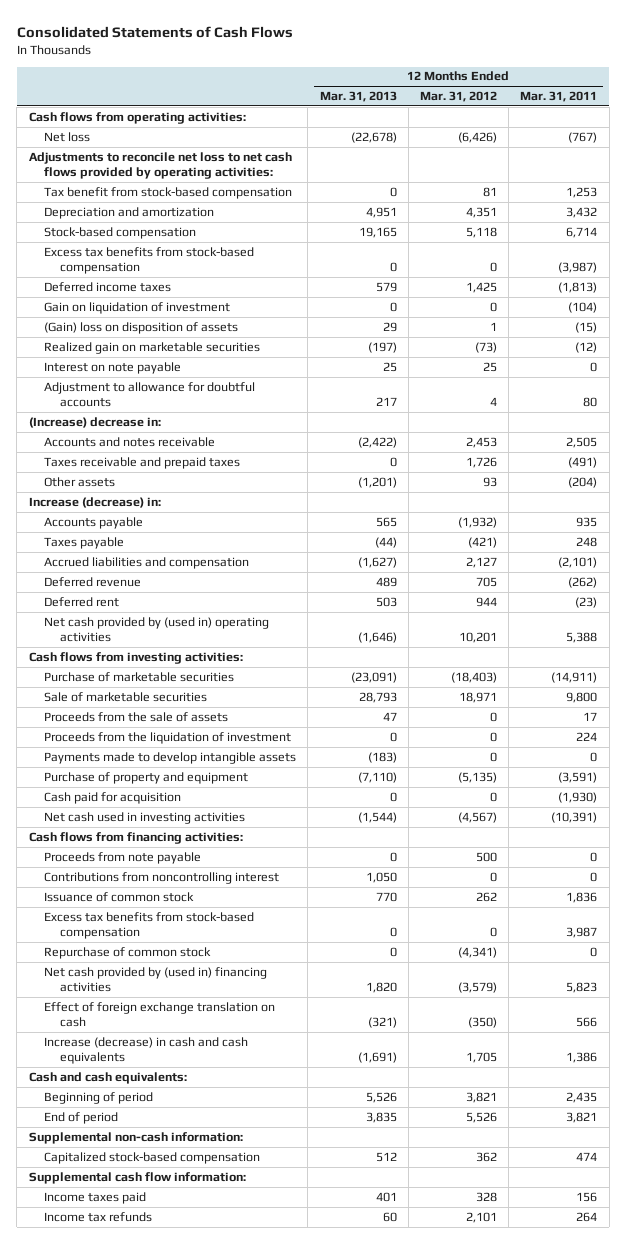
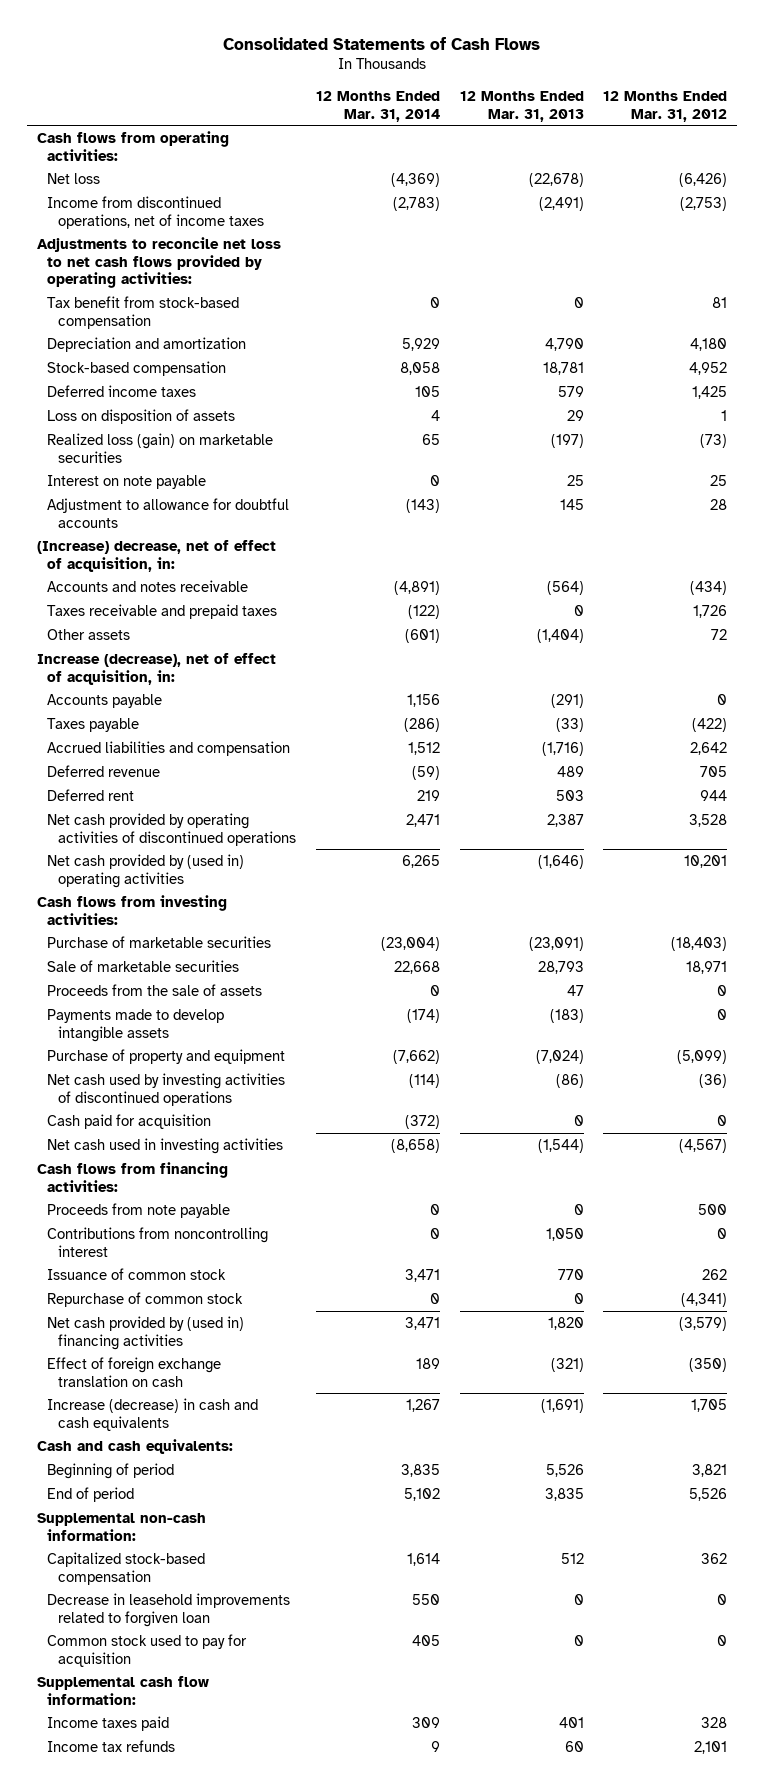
[520,90,598,102] Mar. 31, 2011 -> none
none -> [315,90,440,122] 12 Months Ended Mar. 31, 2014
none -> [47,195,265,229] Income from discontinued operations, net of income taxes
[44,246,255,274] Excess tax benefits from stock-based compensation -> none
[365,206,397,218] 4,951 -> [544,337,584,351] 4,790
[465,206,497,218] 4,351 -> [690,337,728,351] 4,180
[358,226,397,238] 19,165 -> [542,361,584,375] 18,781
[465,226,497,238] 5,118 -> [689,361,728,375] 4,952
[44,301,231,314] Gain on liquidation of investment -> none
[44,321,239,334] (Gain) loss on disposition of assets -> [47,408,236,424] Loss on disposition of assets
[44,341,261,354] Realized gain on marketable securities -> [47,432,274,463] Realized loss (gain) on marketable securities
[375,396,397,406] 217 -> [559,498,584,510] 145
[489,396,497,406] 4 -> [710,498,728,510] 28
[28,416,161,428] (Increase) decrease in: -> [36,539,276,572] (Increase) decrease, net of effect of acquisition, in:
[357,436,397,448] (2,422) -> [546,580,584,595] (564)
[465,436,497,448] 2,453 -> [690,580,728,595] (434)
[357,476,397,488] (1,201) -> [536,628,584,643] (1,404)
[482,476,497,487] 93 -> [711,628,728,640] 72
[28,496,161,508] Increase (decrease) in: -> [36,652,276,685] Increase (decrease), net of effect of acquisition, in:
[375,516,397,527] 565 -> [550,693,584,708] (291)
[457,516,497,528] (1,932) -> [717,693,728,705] 0
[374,536,397,548] (44) -> [555,717,584,732] (33)
[467,536,497,548] (421) -> [692,717,728,732] (422)
[357,556,397,568] (1,627) -> [541,741,584,756] (1,716)
[465,556,497,568] 2,127 -> [690,741,728,755] 2,642
none -> [47,812,297,846] Net cash provided by operating activities of discontinued operations
[44,731,292,744] Proceeds from the liquidation of investment -> none
[357,771,397,783] (7,110) -> [535,1049,584,1064] (7,024)
[457,771,497,783] (5,135) -> [677,1049,728,1064] (5,099)
none -> [47,1072,286,1106] Net cash used by investing activities of discontinued operations
[44,911,255,939] Excess tax benefits from stock-based compensation -> none
none -> [47,1592,291,1627] Decrease in leasehold improvements related to forgiven loan
none -> [47,1633,248,1667] Common stock used to pay for acquisition

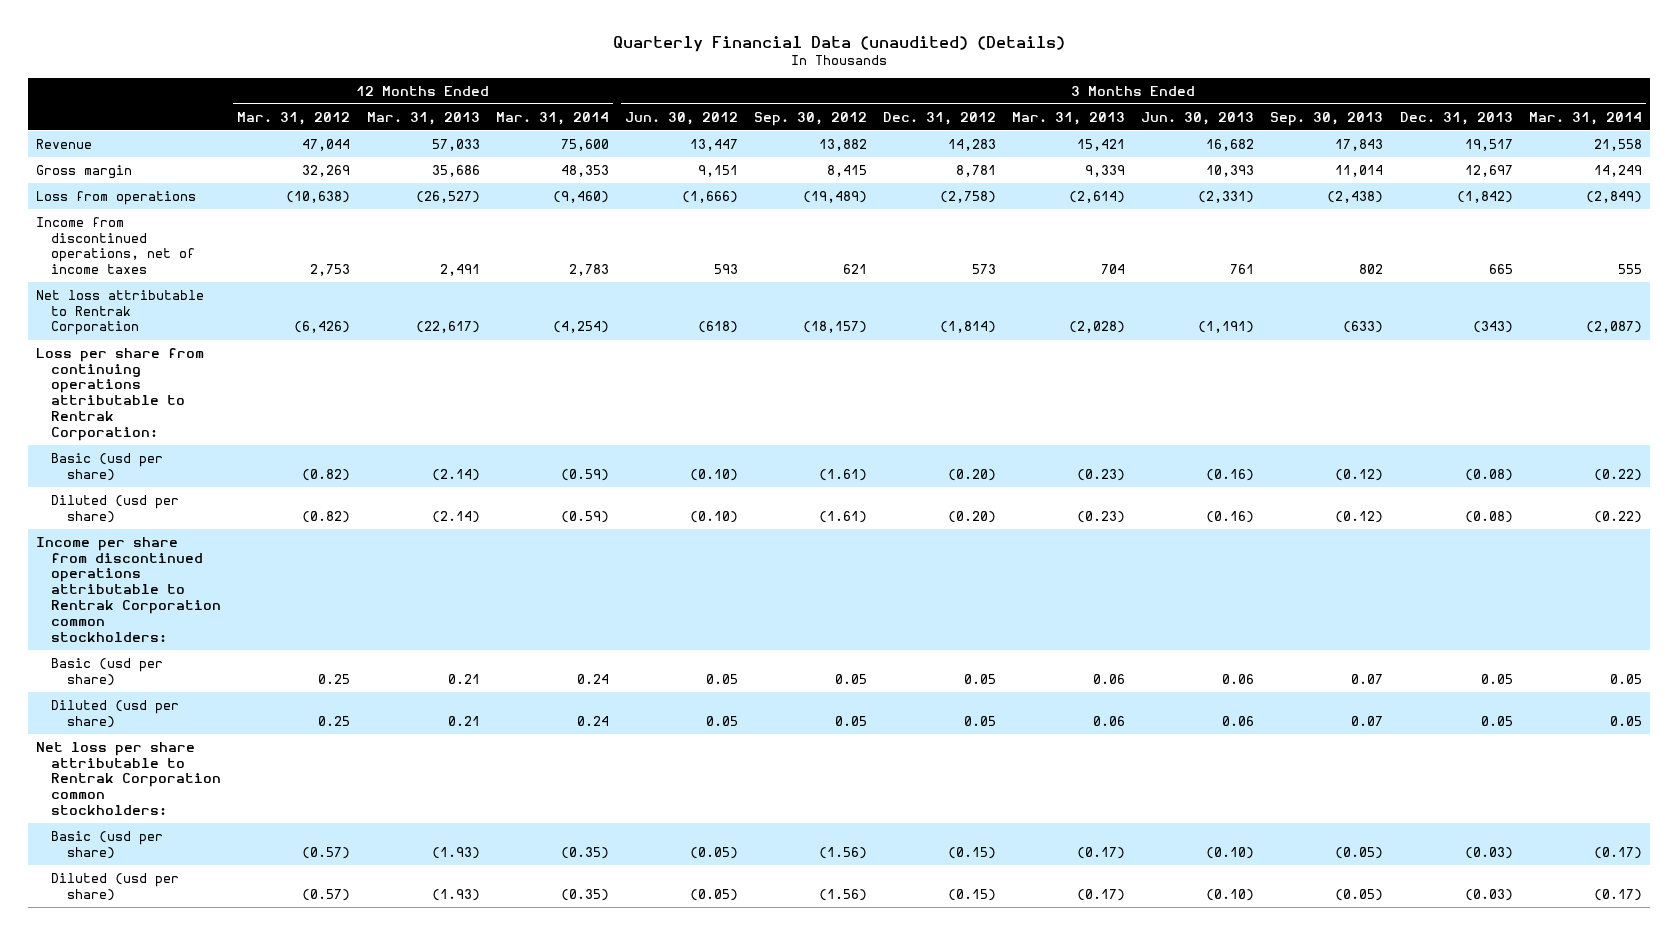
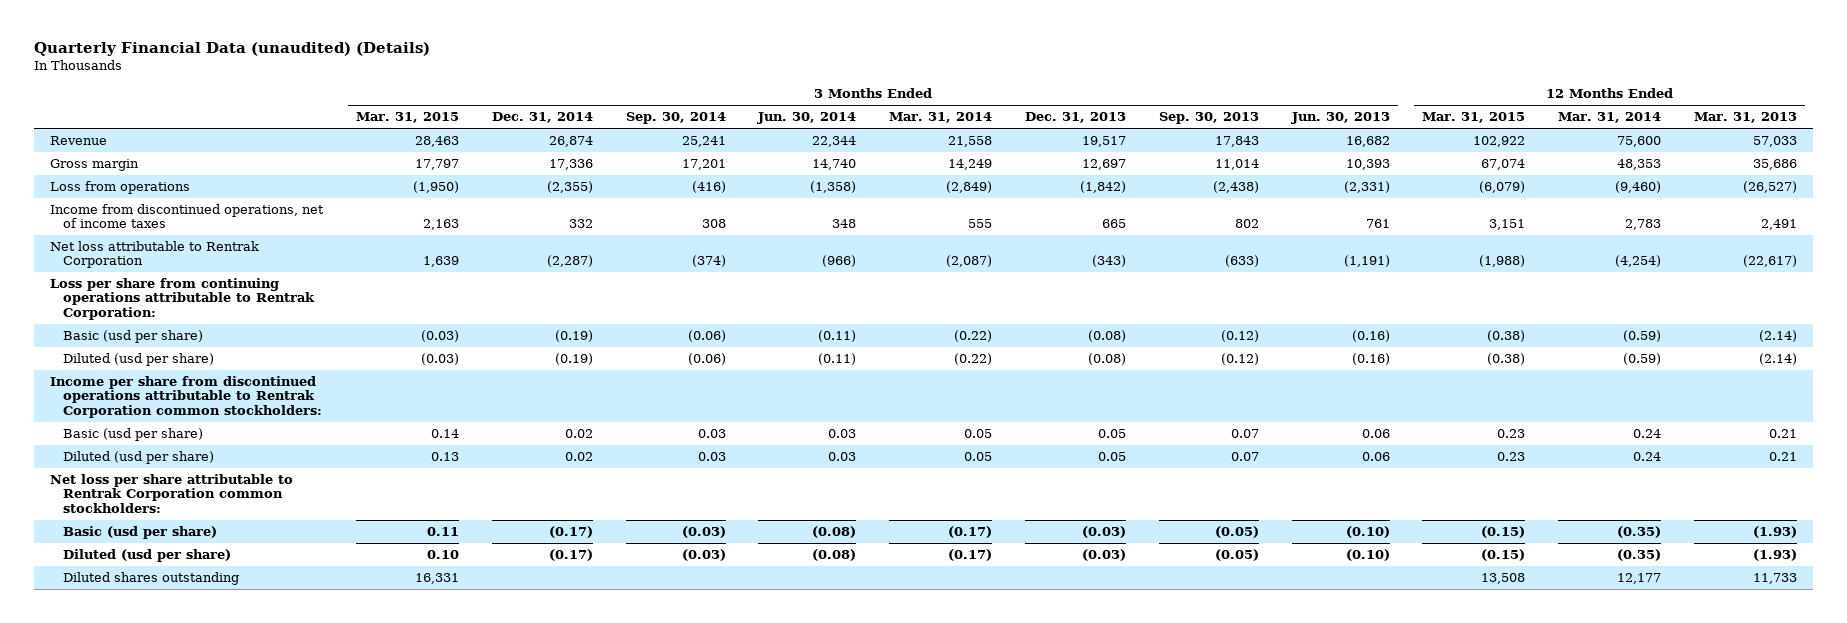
[237,111,351,125] Mar. 31, 2012 -> none
[624,111,738,125] Jun. 30, 2012 -> none
[753,111,867,126] Sep. 30, 2012 -> none
[883,111,997,125] Dec. 31, 2012 -> none
[1012,111,1126,125] Mar. 31, 2013 -> none
none -> [356,112,460,124] Mar. 31, 2015
none -> [491,112,593,124] Dec. 31, 2014
none -> [625,112,726,125] Sep. 30, 2014
none -> [757,112,857,125] Jun. 30, 2014
none -> [1422,112,1526,124] Mar. 31, 2015
none -> [63,572,240,586] Diluted shares outstanding

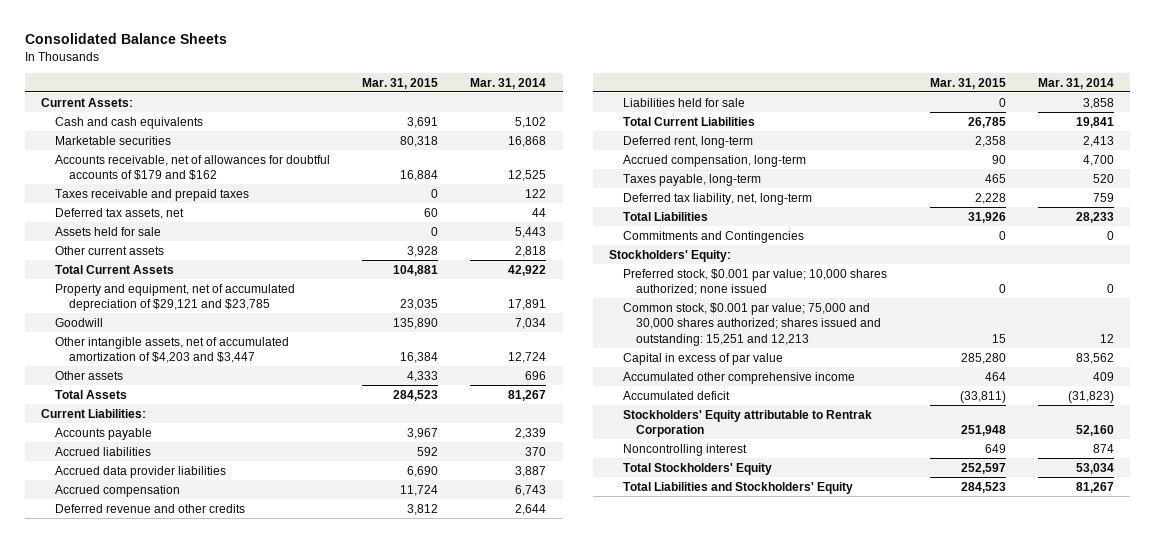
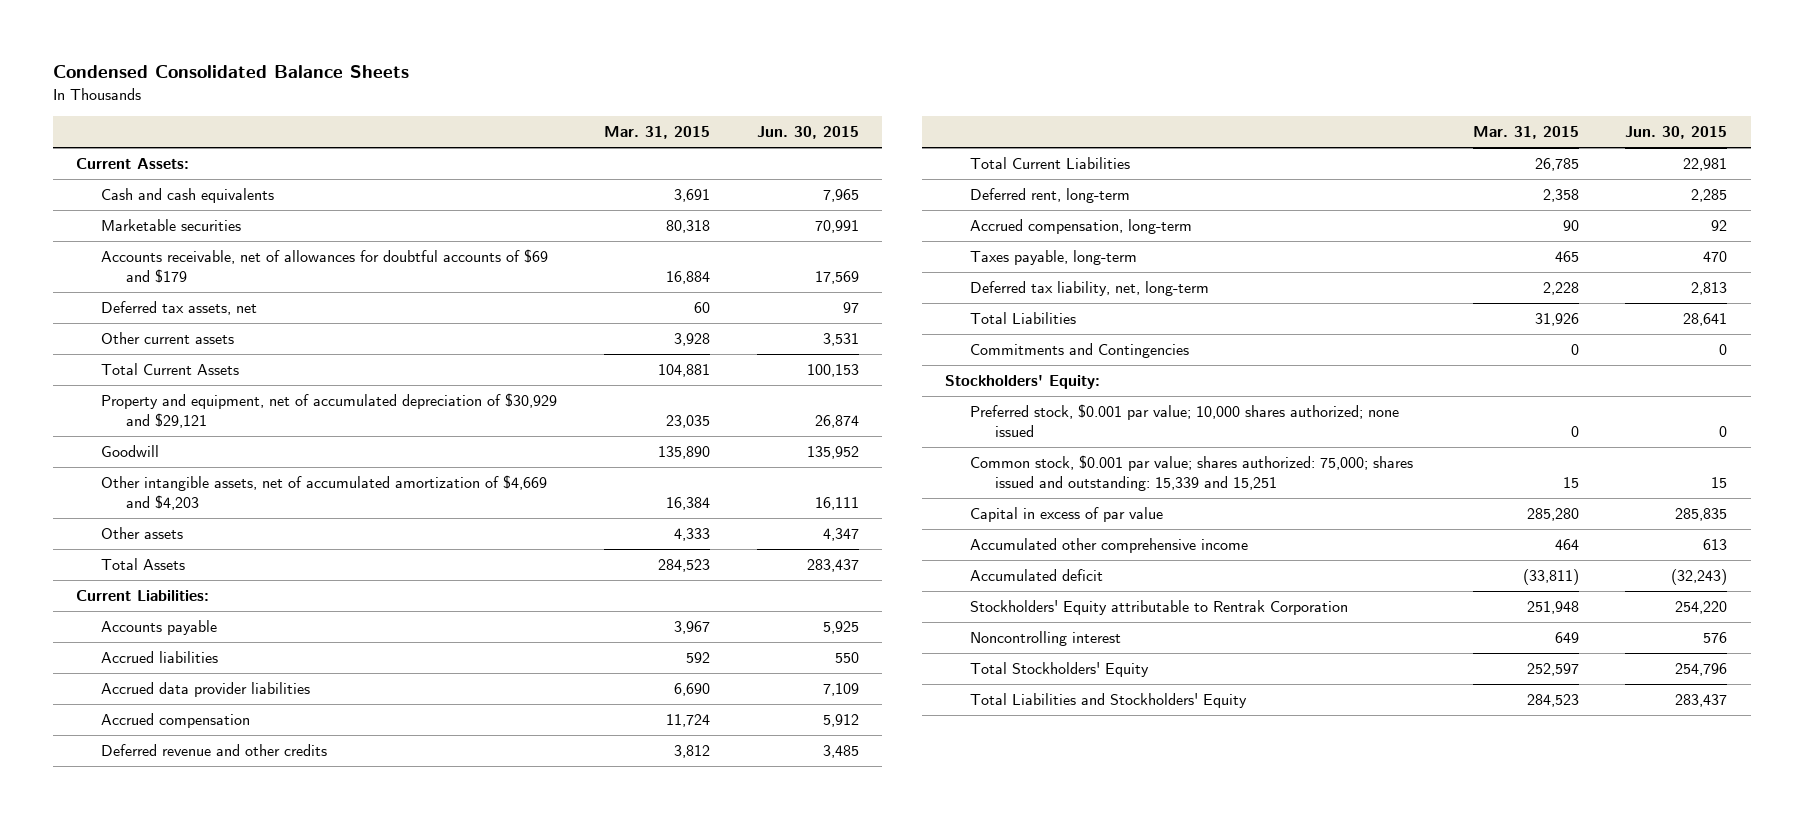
[25,33,228,45] Consolidated Balance Sheets -> [53,65,410,79] Condensed Consolidated Balance Sheets
[470,77,547,89] Mar. 31, 2014 -> none
none -> [756,125,859,139] Jun. 30, 2015
[55,188,250,201] Taxes receivable and prepaid taxes -> none
[55,154,331,181] Accounts receivable, net of allowances for doubtful accounts of $179 and $162 -> [101,249,549,284] Accounts receivable, net of allowances for doubtful accounts of $69 and $179
[55,226,162,236] Assets held for sale -> none
[55,283,296,312] Property and equipment, net of accumulated depreciation of $29,121 and $23,785 -> [101,393,558,429] Property and equipment, net of accumulated depreciation of $30,929 and $29,121
[55,336,290,364] Other intangible assets, net of accumulated amortization of $4,203 and $3,447 -> [101,475,548,511] Other intangible assets, net of accumulated amortization of $4,669 and $4,203
[622,97,745,107] Liabilities held for sale -> none
[622,302,882,346] Common stock, $0.001 par value; 75,000 and 30,000 shares authorized; shares issued and outstanding: 15,251 and 12,213 -> [970,455,1414,492] Common stock, $0.001 par value; shares authorized: 75,000; shares issued and outstanding: 15,339 and 15,251

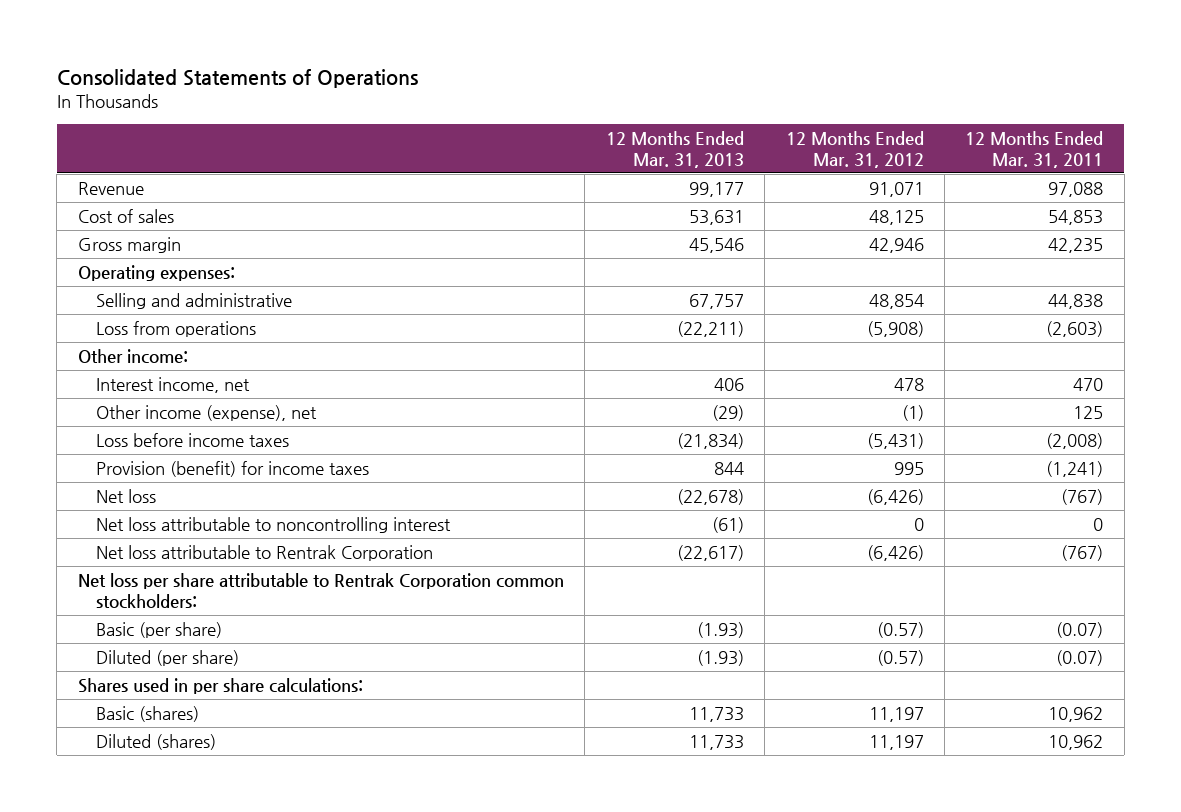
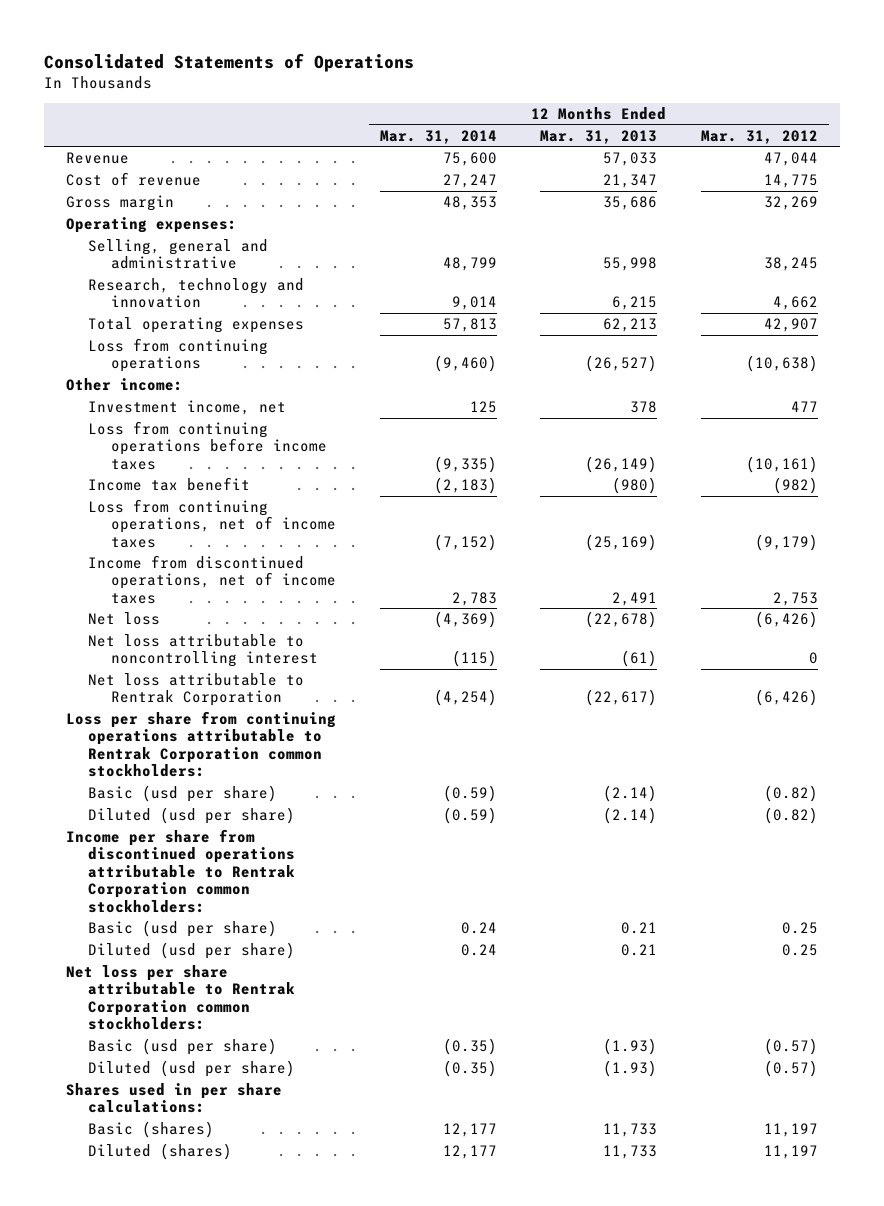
[965,131,1104,168] 12 Months Ended Mar. 31, 2011 -> none
none -> [379,129,497,144] Mar. 31, 2014
[688,182,744,198] 99,177 -> [603,152,658,167] 57,033
[868,182,924,198] 91,071 -> [763,152,818,167] 47,044
[77,209,174,224] Cost of sales -> [66,172,202,187] Cost of revenue
[688,210,744,226] 53,631 -> [603,174,658,189] 21,347
[868,210,924,226] 48,125 -> [763,174,818,189] 14,775
[688,238,744,254] 45,546 -> [603,196,658,211] 35,686
[868,238,924,254] 42,946 -> [763,196,818,211] 32,269
[95,293,292,310] Selling and administrative -> [88,239,269,270] Selling, general and administrative
[688,294,744,310] 67,757 -> [603,257,658,272] 55,998
[868,294,924,310] 48,854 -> [763,257,818,272] 38,245
none -> [88,278,305,309] Research, technology and innovation
none -> [88,317,305,334] Total operating expenses
[95,321,256,338] Loss from operations -> [88,338,269,373] Loss from continuing operations
[676,321,744,338] (22,211) -> [585,355,658,373] (26,527)
[866,321,924,338] (5,908) -> [745,355,818,373] (10,638)
[95,377,250,394] Interest income, net -> none
[95,405,317,422] Other income (expense), net -> [88,400,287,416] Investment income, net
[711,405,744,422] (29) -> [630,401,658,414] 378
[901,405,924,422] (1) -> [790,401,818,413] 477
[95,433,289,448] Loss before income taxes -> [88,421,327,470] Loss from continuing operations before income taxes
[676,433,744,450] (21,834) -> [585,455,658,473] (26,149)
[866,433,924,450] (5,431) -> [745,455,818,473] (10,161)
[95,461,369,478] Provision (benefit) for income taxes -> [88,477,251,492] Income tax benefit
[713,462,744,476] 844 -> [612,477,658,495] (980)
[893,462,924,476] 995 -> [772,477,818,495] (982)
none -> [88,499,336,548] Loss from continuing operations, net of income taxes
none -> [88,555,336,604] Income from discontinued operations, net of income taxes
none -> [66,711,337,778] Loss per share from continuing operations attributable to Rentrak Corporation common stockholders:
none -> [88,785,278,803] Basic (usd per share)
none -> [88,807,296,825] Diluted (usd per share)
none -> [66,829,296,913] Income per share from discontinued operations attributable to Rentrak Corporation common stockholders:
none -> [88,920,278,938] Basic (usd per share)
none -> [88,942,296,960] Diluted (usd per share)
[95,622,222,639] Basic (per share) -> [88,1038,278,1056] Basic (usd per share)
[95,650,239,667] Diluted (per share) -> [88,1060,296,1078] Diluted (usd per share)

